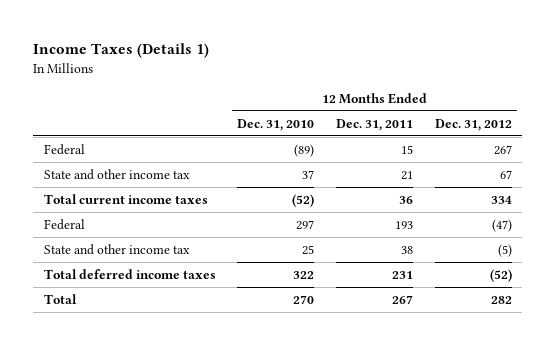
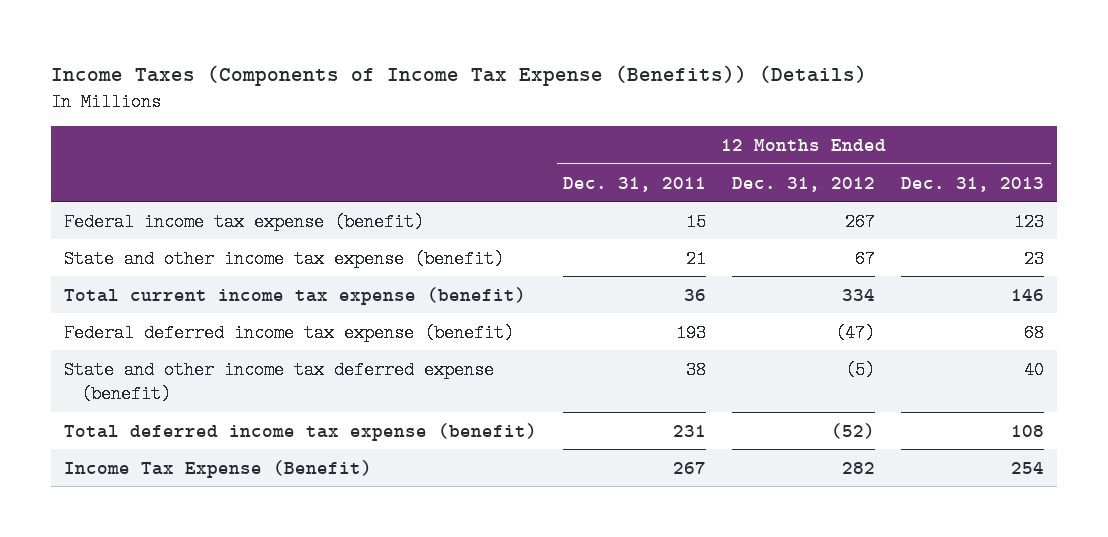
[33,43,210,59] Income Taxes (Details 1) -> [51,65,868,87] Income Taxes (Components of Income Tax Expense (Benefits)) (Details)
[237,118,315,131] Dec. 31, 2010 -> none
none -> [901,176,1045,192] Dec. 31, 2013
[43,143,85,155] Federal -> [64,212,425,231] Federal income tax expense (benefit)
[43,168,190,180] State and other income tax -> [64,249,505,268] State and other income tax expense (benefit)
[43,193,208,204] Total current income taxes -> [64,286,527,305] Total current income tax expense (benefit)
[43,218,85,230] Federal -> [64,323,515,342] Federal deferred income tax expense (benefit)
[43,243,190,255] State and other income tax -> [64,360,495,403] State and other income tax deferred expense (benefit)
[43,268,216,279] Total deferred income taxes -> [64,422,538,441] Total deferred income tax expense (benefit)
[43,293,77,304] Total -> [64,459,373,478] Income Tax Expense (Benefit)

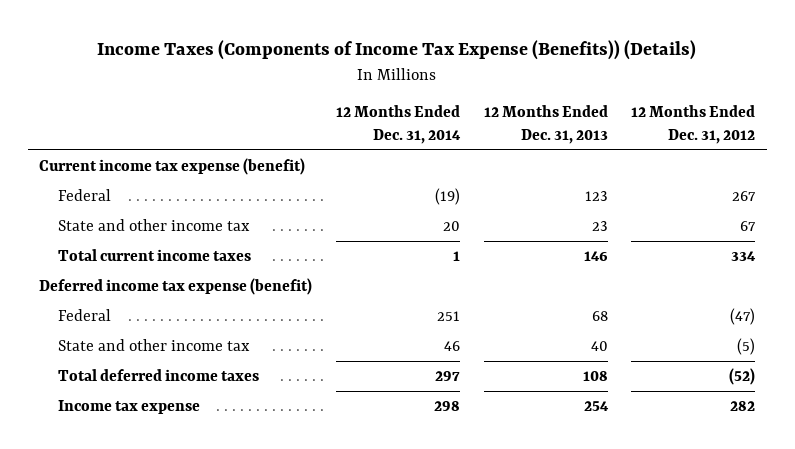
[563,176,707,192] Dec. 31, 2011 -> none
none -> [336,105,462,144] 12 Months Ended Dec. 31, 2014
none -> [39,157,306,175] Current income tax expense (benefit)
[64,212,425,231] Federal income tax expense (benefit) -> [57,188,111,201] Federal
[64,249,505,268] State and other income tax expense (benefit) -> [57,218,250,231] State and other income tax
[64,286,527,305] Total current income tax expense (benefit) -> [57,248,251,261] Total current income taxes
none -> [39,277,313,295] Deferred income tax expense (benefit)
[64,323,515,342] Federal deferred income tax expense (benefit) -> [57,308,111,321] Federal
[64,360,495,403] State and other income tax deferred expense (benefit) -> [57,338,250,351] State and other income tax
[64,422,538,441] Total deferred income tax expense (benefit) -> [57,368,259,381] Total deferred income taxes
[64,459,373,478] Income Tax Expense (Benefit) -> [57,399,200,414] Income tax expense

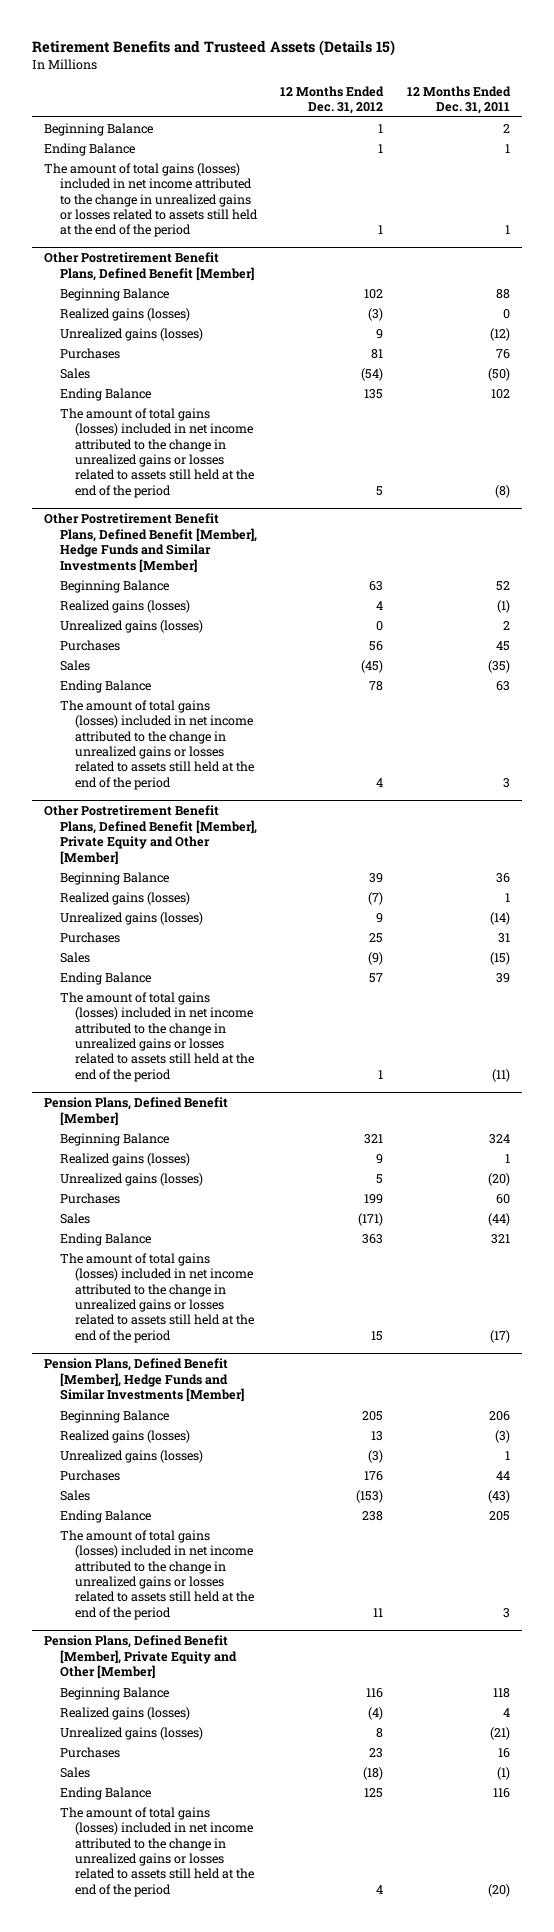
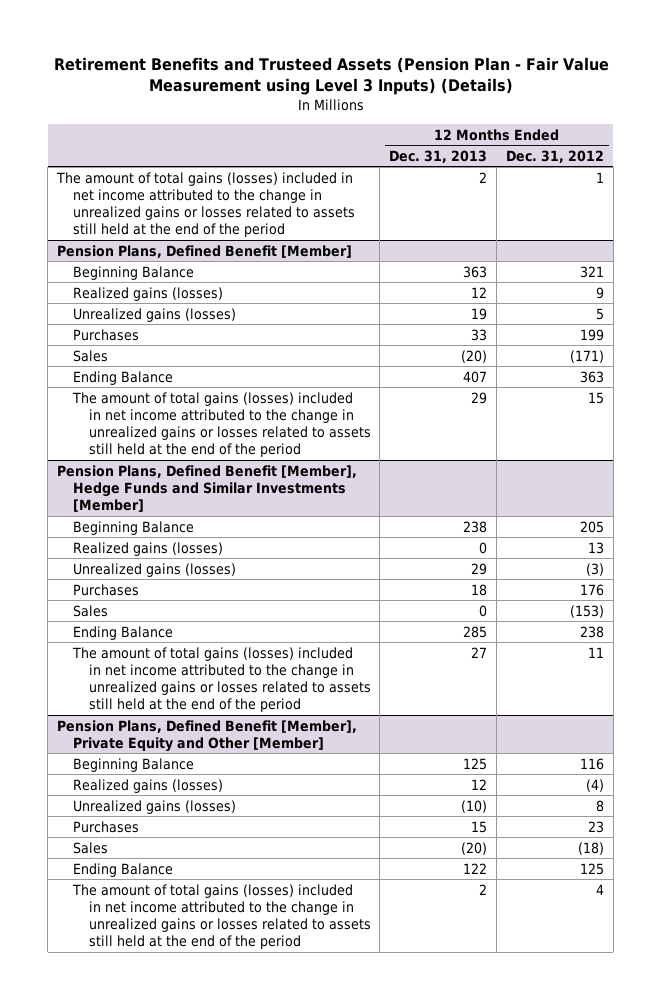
[32,39,396,56] Retirement Benefits and Trusteed Assets (Details 15) -> [53,56,609,96] Retirement Benefits and Trusteed Assets (Pension Plan - Fair Value Measurement using Level 3 Inputs) (Details)
[407,85,512,115] 12 Months Ended Dec. 31, 2011 -> none
none -> [389,149,488,163] Dec. 31, 2013
[44,122,154,136] Beginning Balance -> none
[44,142,136,156] Ending Balance -> none
[44,252,254,281] Other Postretirement Benefit Plans, Defined Benefit [Member] -> none
[59,287,169,301] Beginning Balance -> none
[59,307,190,321] Realized gains (losses) -> none
[59,327,203,341] Unrealized gains (losses) -> none
[59,347,120,359] Purchases -> none
[59,367,90,379] Sales -> none
[59,387,151,401] Ending Balance -> none
[59,407,255,498] The amount of total gains (losses) included in net income attributed to the change in unrealized gains or losses related to assets still held at the end of the period -> none
[44,513,257,573] Other Postretirement Benefit Plans, Defined Benefit [Member], Hedge Funds and Similar Investments [Member] -> none
[59,579,169,593] Beginning Balance -> none
[59,599,190,613] Realized gains (losses) -> none
[59,619,203,633] Unrealized gains (losses) -> none
[59,639,120,651] Purchases -> none
[59,659,90,671] Sales -> none
[59,679,151,693] Ending Balance -> none
[59,699,255,790] The amount of total gains (losses) included in net income attributed to the change in unrealized gains or losses related to assets still held at the end of the period -> none
[44,805,257,865] Other Postretirement Benefit Plans, Defined Benefit [Member], Private Equity and Other [Member] -> none
[59,871,169,885] Beginning Balance -> none
[59,891,190,905] Realized gains (losses) -> none
[59,911,203,925] Unrealized gains (losses) -> none
[59,931,120,943] Purchases -> none
[59,951,90,963] Sales -> none
[59,971,151,985] Ending Balance -> none
[59,991,255,1082] The amount of total gains (losses) included in net income attributed to the change in unrealized gains or losses related to assets still held at the end of the period -> none

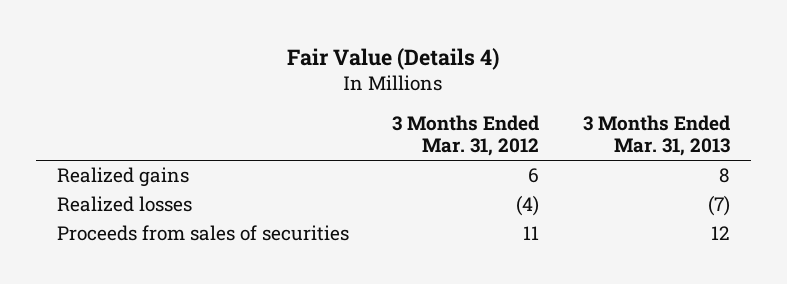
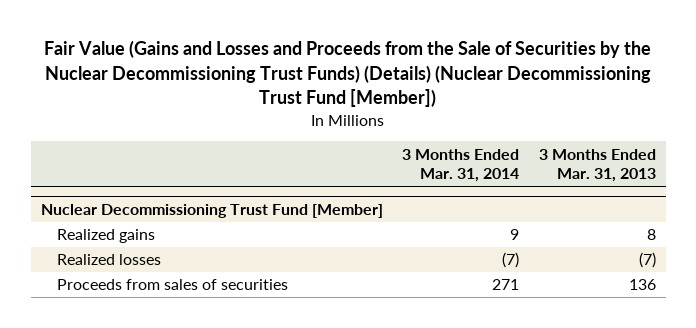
[287,47,500,70] Fair Value (Details 4) -> [44,40,652,108] Fair Value (Gains and Losses and Proceeds from the Sale of Securities by the Nuclear Decommissioning Trust Funds) (Details) (Nuclear Decommissioning Trust Fund [Member])
[392,115,540,157] 3 Months Ended Mar. 31, 2012 -> none
none -> [402,148,520,183] 3 Months Ended Mar. 31, 2014
none -> [40,204,383,219] Nuclear Decommissioning Trust Fund [Member]
[710,226,730,241] 12 -> [628,279,656,291] 136

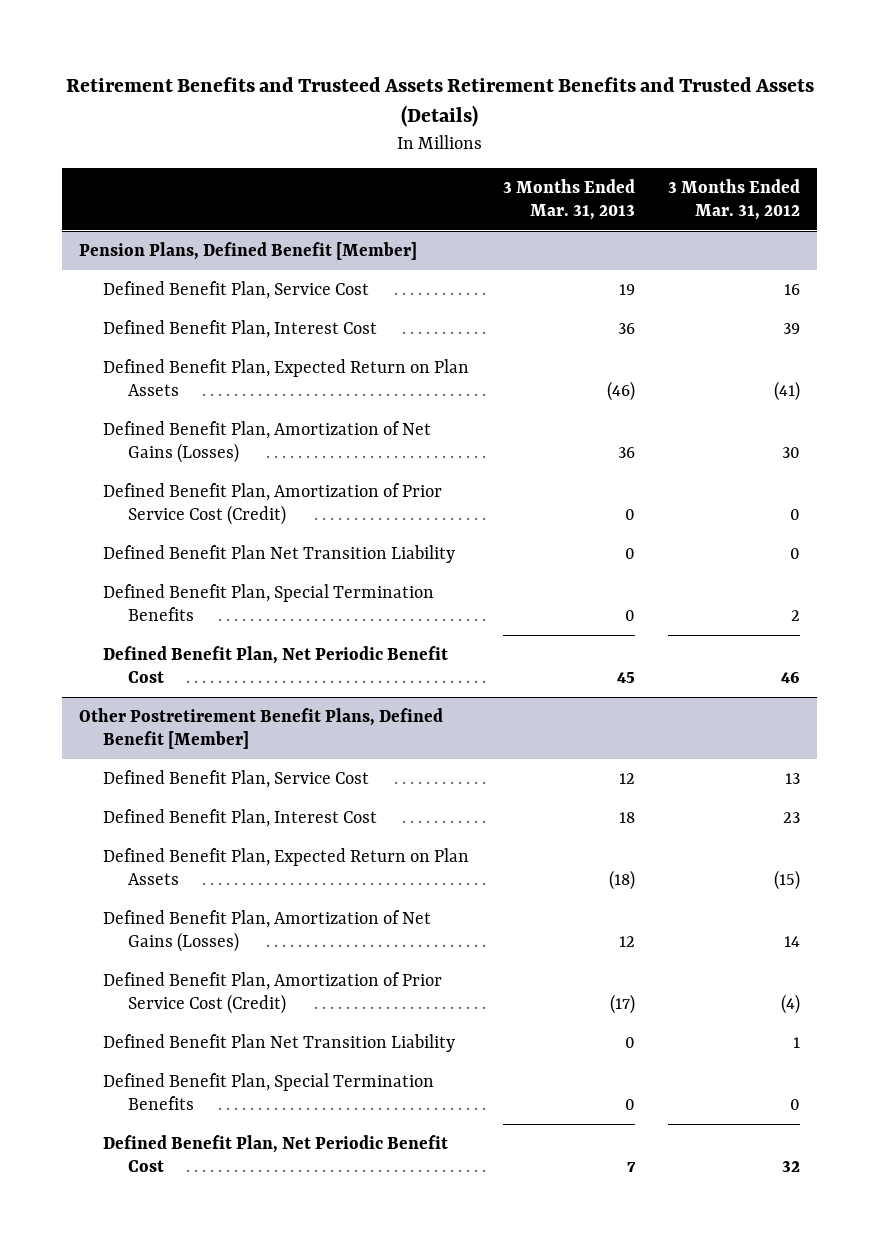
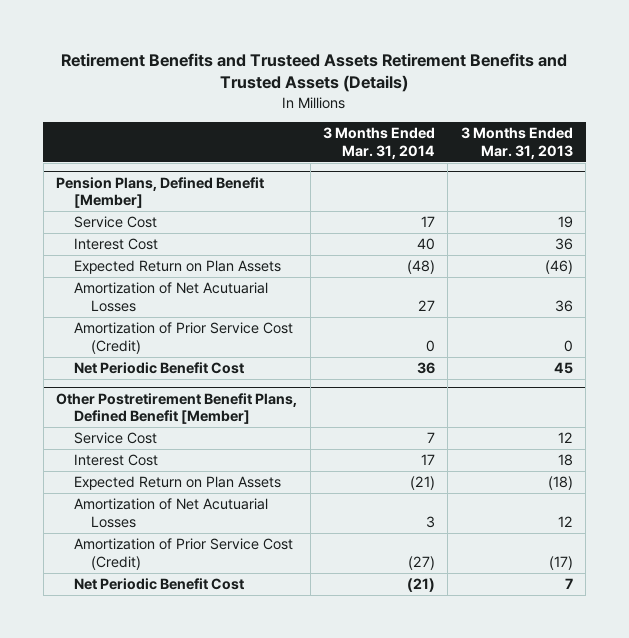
[668,178,801,221] 3 Months Ended Mar. 31, 2012 -> none
none -> [322,127,435,159] 3 Months Ended Mar. 31, 2014
[103,420,432,463] Defined Benefit Plan, Amortization of Net Gains (Losses) -> none
[103,544,456,563] Defined Benefit Plan Net Transition Liability -> none
[103,583,435,621] Defined Benefit Plan, Special Termination Benefits -> none
[103,280,370,299] Defined Benefit Plan, Service Cost -> [73,216,157,229] Service Cost
[103,319,378,338] Defined Benefit Plan, Interest Cost -> [73,238,158,251] Interest Cost
[103,358,470,396] Defined Benefit Plan, Expected Return on Plan Assets -> [73,260,281,275] Expected Return on Plan Assets
none -> [73,282,268,312] Amortization of Net Acutuarial Losses
[103,482,443,525] Defined Benefit Plan, Amortization of Prior Service Cost (Credit) -> [73,322,293,354] Amortization of Prior Service Cost (Credit)
[103,645,449,683] Defined Benefit Plan, Net Periodic Benefit Cost -> [73,362,244,375] Net Periodic Benefit Cost
[103,909,432,952] Defined Benefit Plan, Amortization of Net Gains (Losses) -> none
[103,1033,456,1052] Defined Benefit Plan Net Transition Liability -> none
[103,1072,435,1110] Defined Benefit Plan, Special Termination Benefits -> none
[103,769,370,788] Defined Benefit Plan, Service Cost -> [73,432,157,445] Service Cost
[103,808,378,827] Defined Benefit Plan, Interest Cost -> [73,454,158,467] Interest Cost
[103,847,470,885] Defined Benefit Plan, Expected Return on Plan Assets -> [73,476,281,491] Expected Return on Plan Assets
none -> [73,498,268,528] Amortization of Net Acutuarial Losses
[103,971,443,1014] Defined Benefit Plan, Amortization of Prior Service Cost (Credit) -> [73,538,293,570] Amortization of Prior Service Cost (Credit)
[103,1134,449,1172] Defined Benefit Plan, Net Periodic Benefit Cost -> [73,578,244,591] Net Periodic Benefit Cost

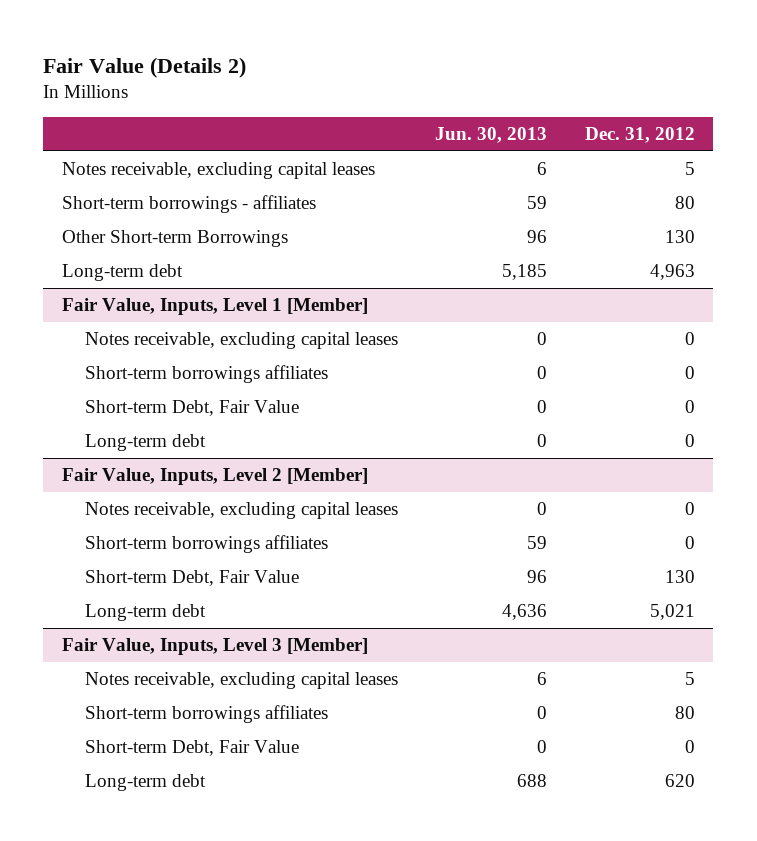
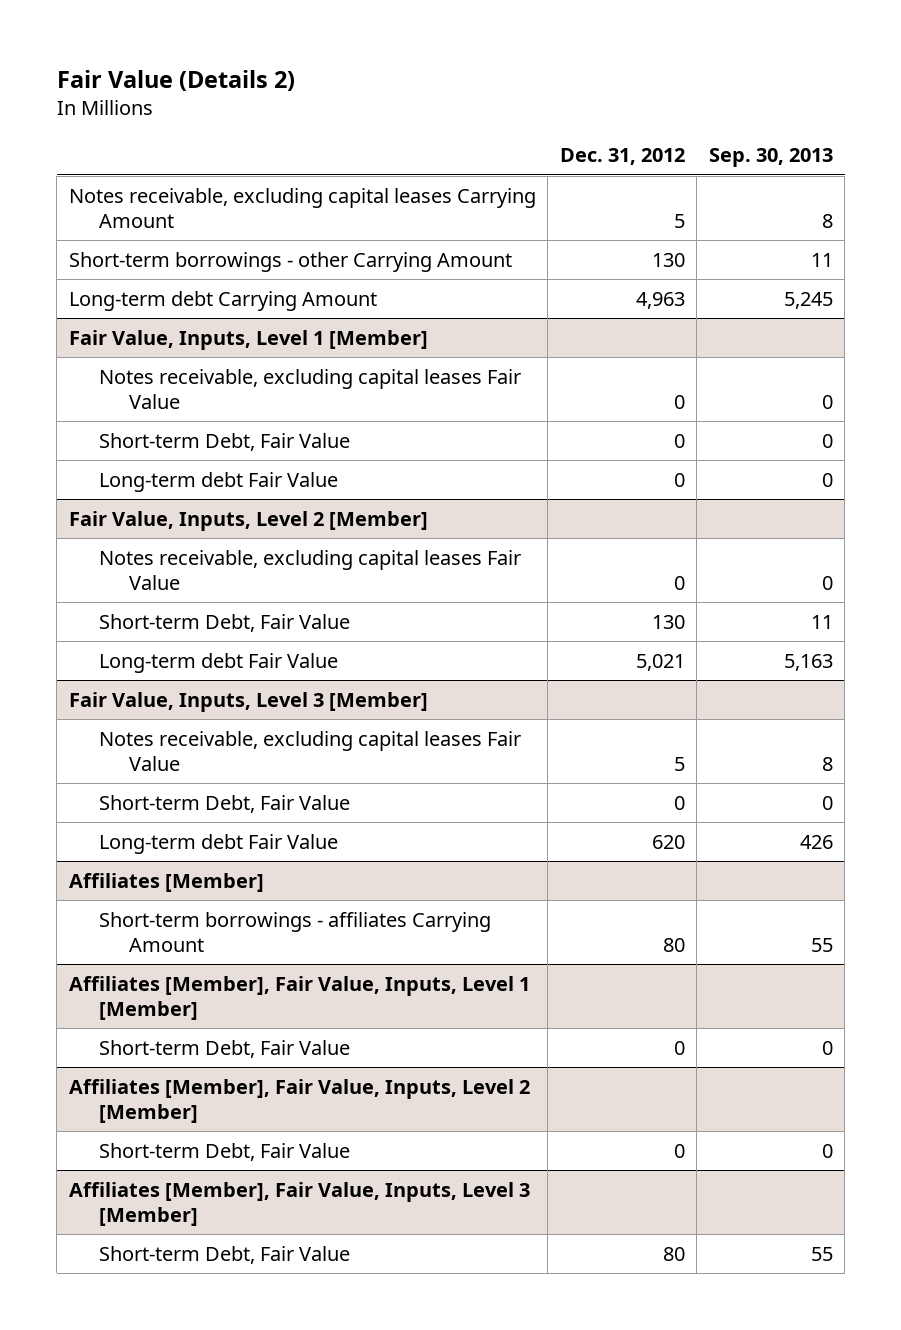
[435,127,548,144] Jun. 30, 2013 -> none
none -> [708,148,833,168] Sep. 30, 2013
[61,195,316,214] Short-term borrowings - affiliates -> none
[61,162,375,180] Notes receivable, excluding capital leases -> [68,187,536,229] Notes receivable, excluding capital leases Carrying Amount
[61,230,288,248] Other Short-term Borrowings -> [68,251,512,272] Short-term borrowings - other Carrying Amount
[61,264,183,282] Long-term debt -> [68,290,377,311] Long-term debt Carrying Amount
[84,365,328,384] Short-term borrowings affiliates -> none
[84,332,398,350] Notes receivable, excluding capital leases -> [98,368,521,410] Notes receivable, excluding capital leases Fair Value
[84,434,206,452] Long-term debt -> [98,471,338,492] Long-term debt Fair Value
[84,535,328,554] Short-term borrowings affiliates -> none
[84,502,398,520] Notes receivable, excluding capital leases -> [98,549,521,591] Notes receivable, excluding capital leases Fair Value
[84,604,206,622] Long-term debt -> [98,652,338,673] Long-term debt Fair Value
[84,705,328,724] Short-term borrowings affiliates -> none
[84,672,398,690] Notes receivable, excluding capital leases -> [98,730,521,772] Notes receivable, excluding capital leases Fair Value
[84,774,206,792] Long-term debt -> [98,833,338,854] Long-term debt Fair Value
none -> [68,872,264,892] Affiliates [Member]
none -> [98,911,491,953] Short-term borrowings - affiliates Carrying Amount
none -> [68,975,530,1021] Affiliates [Member], Fair Value, Inputs, Level 1 [Member]
none -> [98,1039,350,1058] Short-term Debt, Fair Value
none -> [68,1078,530,1124] Affiliates [Member], Fair Value, Inputs, Level 2 [Member]
none -> [98,1142,350,1161] Short-term Debt, Fair Value
none -> [68,1181,530,1227] Affiliates [Member], Fair Value, Inputs, Level 3 [Member]
none -> [98,1245,350,1264] Short-term Debt, Fair Value

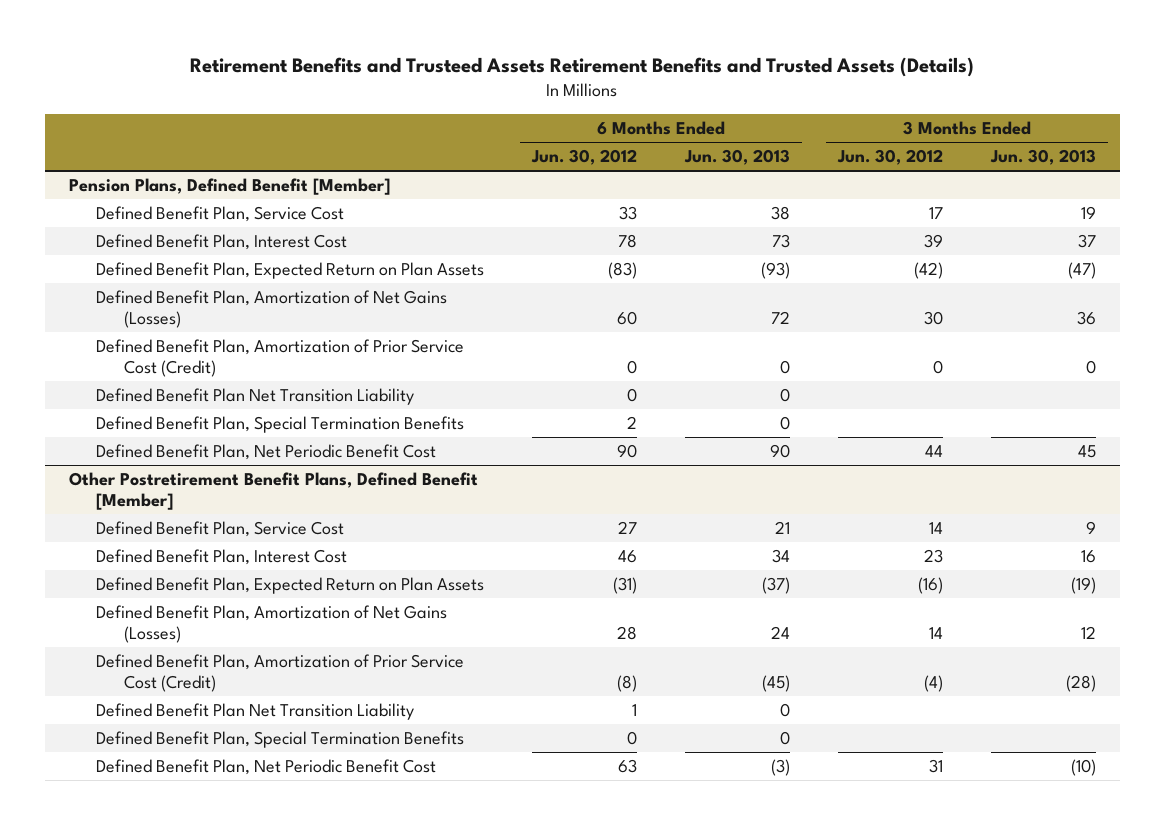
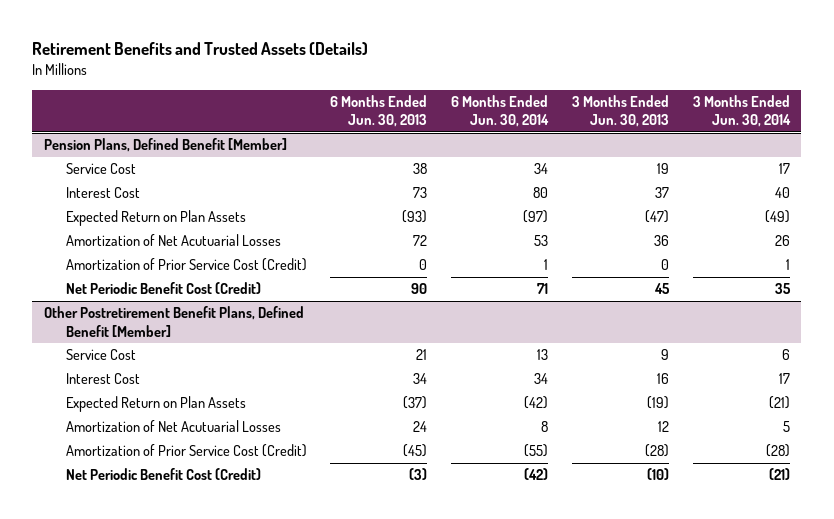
[190,57,975,78] Retirement Benefits and Trusteed Assets Retirement Benefits and Trusted Assets (Details) -> [32,42,369,56] Retirement Benefits and Trusted Assets (Details)
[531,149,638,166] Jun. 30, 2012 -> none
[837,149,944,166] Jun. 30, 2012 -> none
none -> [451,94,550,128] 6 Months Ended Jun. 30, 2014
none -> [692,94,791,128] 3 Months Ended Jun. 30, 2014
[96,387,415,405] Defined Benefit Plan Net Transition Liability -> none
[96,415,465,433] Defined Benefit Plan, Special Termination Benefits -> none
[96,205,345,222] Defined Benefit Plan, Service Cost -> [65,163,136,175] Service Cost
[96,233,348,250] Defined Benefit Plan, Interest Cost -> [65,187,140,199] Interest Cost
[96,261,485,279] Defined Benefit Plan, Expected Return on Plan Assets -> [65,210,246,227] Expected Return on Plan Assets
[96,289,448,328] Defined Benefit Plan, Amortization of Net Gains (Losses) -> [65,234,281,247] Amortization of Net Acutuarial Losses
[96,338,465,377] Defined Benefit Plan, Amortization of Prior Service Cost (Credit) -> [65,258,307,272] Amortization of Prior Service Cost (Credit)
[96,443,437,460] Defined Benefit Plan, Net Periodic Benefit Cost -> [65,282,261,295] Net Periodic Benefit Cost (Credit)
[96,702,415,720] Defined Benefit Plan Net Transition Liability -> none
[96,730,465,748] Defined Benefit Plan, Special Termination Benefits -> none
[96,520,345,537] Defined Benefit Plan, Service Cost -> [65,349,136,361] Service Cost
[96,548,348,565] Defined Benefit Plan, Interest Cost -> [65,373,140,385] Interest Cost
[96,576,485,594] Defined Benefit Plan, Expected Return on Plan Assets -> [65,396,246,413] Expected Return on Plan Assets
[96,604,448,643] Defined Benefit Plan, Amortization of Net Gains (Losses) -> [65,420,281,433] Amortization of Net Acutuarial Losses
[96,653,465,692] Defined Benefit Plan, Amortization of Prior Service Cost (Credit) -> [65,444,307,458] Amortization of Prior Service Cost (Credit)
[96,758,437,775] Defined Benefit Plan, Net Periodic Benefit Cost -> [65,468,261,481] Net Periodic Benefit Cost (Credit)

